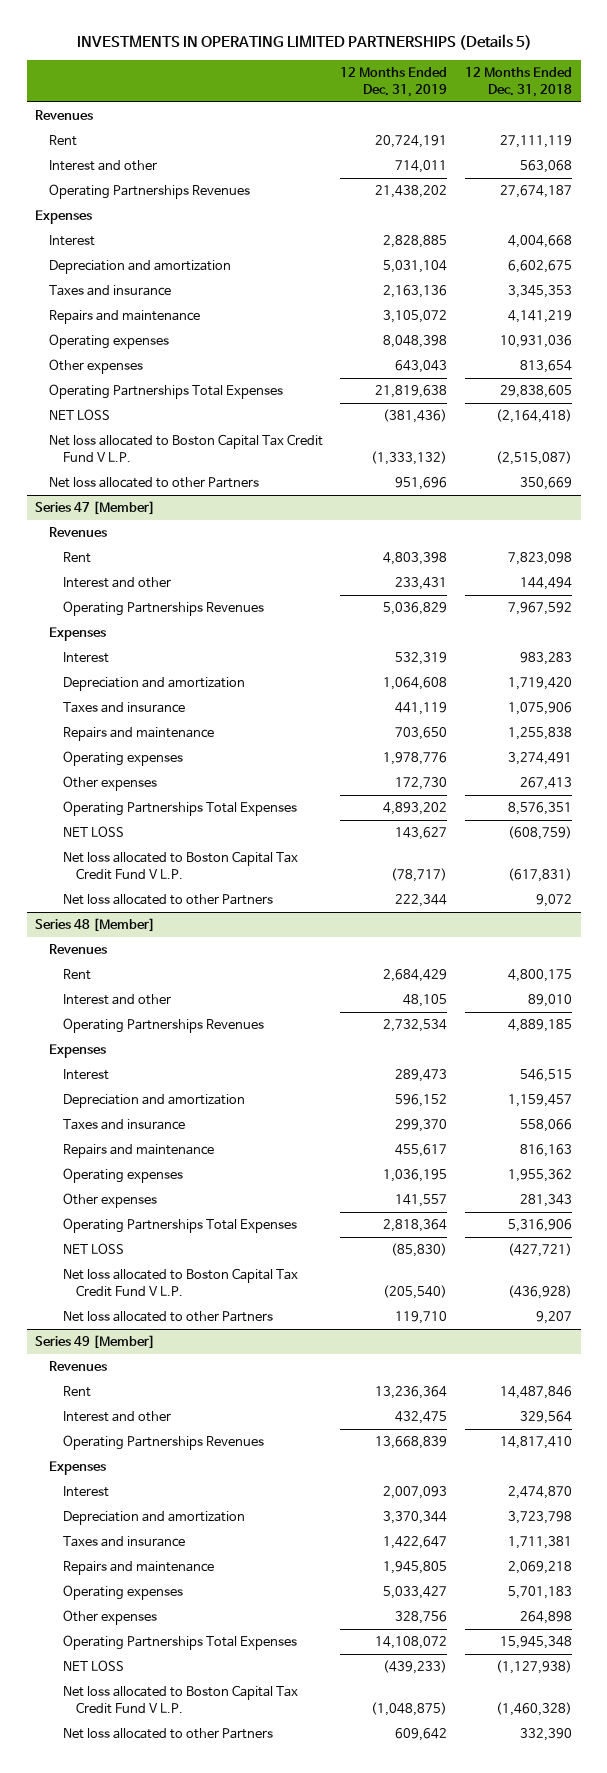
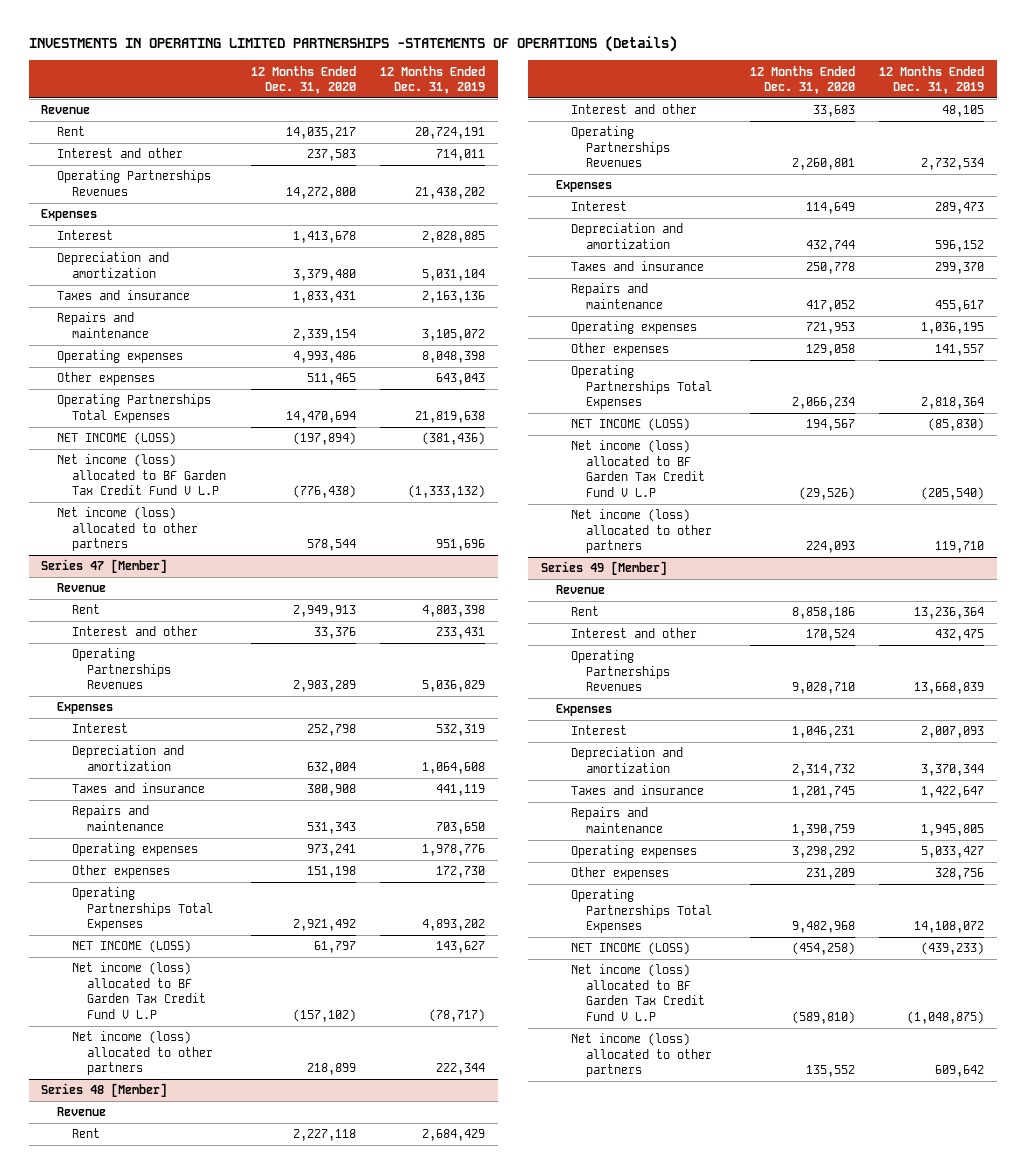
[76,34,532,51] INVESTMENTS IN OPERATING LIMITED PARTNERSHIPS (Details 5) -> [29,36,678,53] INVESTMENTS IN OPERATING LIMITED PARTNERSHIPS -STATEMENTS OF OPERATIONS (Details)
[464,67,572,98] 12 Months Ended Dec. 31, 2018 -> none
none -> [250,65,356,95] 12 Months Ended Dec. 31, 2020
[35,110,94,121] Revenues -> [41,105,91,115] Revenue
[49,409,111,421] NET LOSS -> [56,432,176,446] NET INCOME (LOSS)
[49,434,324,463] Net loss allocated to Boston Capital Tax Credit Fund V L.P. -> [56,454,226,496] Net income (loss) allocated to BF Garden Tax Credit Fund V L.P
[49,477,260,489] Net loss allocated to other Partners -> [56,507,198,552] Net income (loss) allocated to other partners
[49,527,108,538] Revenues -> [56,583,106,593] Revenue
[62,826,124,838] NET LOSS -> [71,940,191,954] NET INCOME (LOSS)
[62,851,298,881] Net loss allocated to Boston Capital Tax Credit Fund V L.P. -> [71,962,207,1019] Net income (loss) allocated to BF Garden Tax Credit Fund V L.P
[62,894,273,906] Net loss allocated to other Partners -> [71,1031,214,1076] Net income (loss) allocated to other partners
[49,944,108,955] Revenues -> [56,1107,106,1117] Revenue
[62,1243,124,1255] NET LOSS -> [570,418,690,432] NET INCOME (LOSS)
[62,1268,298,1298] Net loss allocated to Boston Capital Tax Credit Fund V L.P. -> [570,440,706,497] Net income (loss) allocated to BF Garden Tax Credit Fund V L.P
[62,1311,273,1323] Net loss allocated to other Partners -> [570,509,713,554] Net income (loss) allocated to other partners
[49,1361,108,1372] Revenues -> [555,585,605,595] Revenue
[62,1660,124,1672] NET LOSS -> [570,942,690,956] NET INCOME (LOSS)
[62,1685,298,1715] Net loss allocated to Boston Capital Tax Credit Fund V L.P. -> [570,964,706,1021] Net income (loss) allocated to BF Garden Tax Credit Fund V L.P
[62,1728,273,1740] Net loss allocated to other Partners -> [570,1033,713,1078] Net income (loss) allocated to other partners

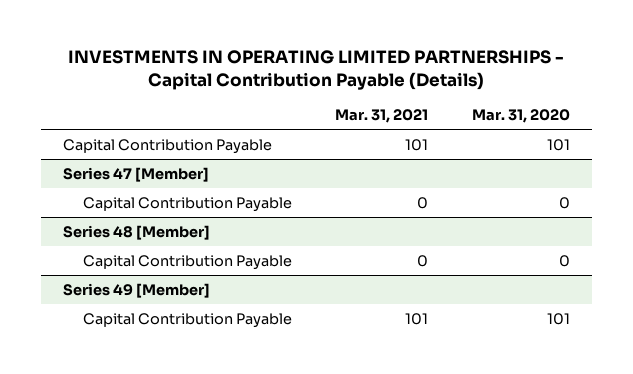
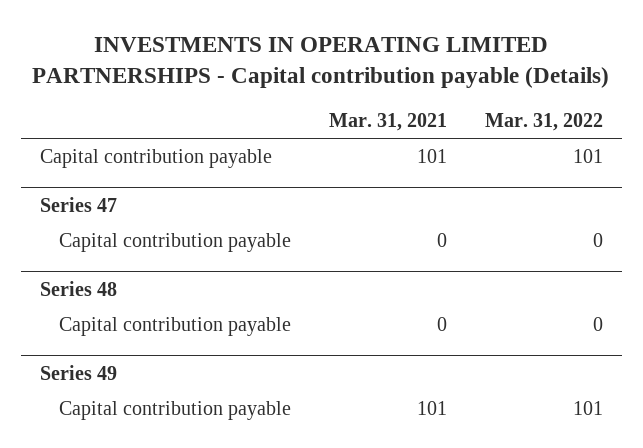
[68,50,565,91] INVESTMENTS IN OPERATING LIMITED PARTNERSHIPS - Capital Contribution Payable (Details) -> [32,36,610,88] INVESTMENTS IN OPERATING LIMITED PARTNERSHIPS - Capital contribution payable (Details)
[472,109,571,124] Mar. 31, 2020 -> none
none -> [484,112,603,131] Mar. 31, 2022
[62,138,272,154] Capital Contribution Payable -> [39,149,272,169] Capital contribution payable
[62,166,209,182] Series 47 [Member] -> [39,196,117,212] Series 47
[82,196,292,212] Capital Contribution Payable -> [58,233,291,253] Capital contribution payable
[62,224,210,240] Series 48 [Member] -> [39,280,117,296] Series 48
[82,254,292,270] Capital Contribution Payable -> [58,317,291,337] Capital contribution payable
[62,282,210,298] Series 49 [Member] -> [39,364,117,380] Series 49
[82,312,292,328] Capital Contribution Payable -> [58,401,291,421] Capital contribution payable

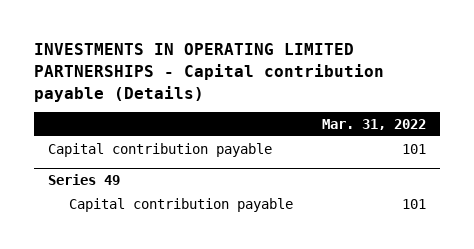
[328,112,447,131] Mar. 31, 2021 -> none
[39,196,117,212] Series 47 -> none
[58,233,291,253] Capital contribution payable -> none
[39,280,117,296] Series 48 -> none
[58,317,291,337] Capital contribution payable -> none

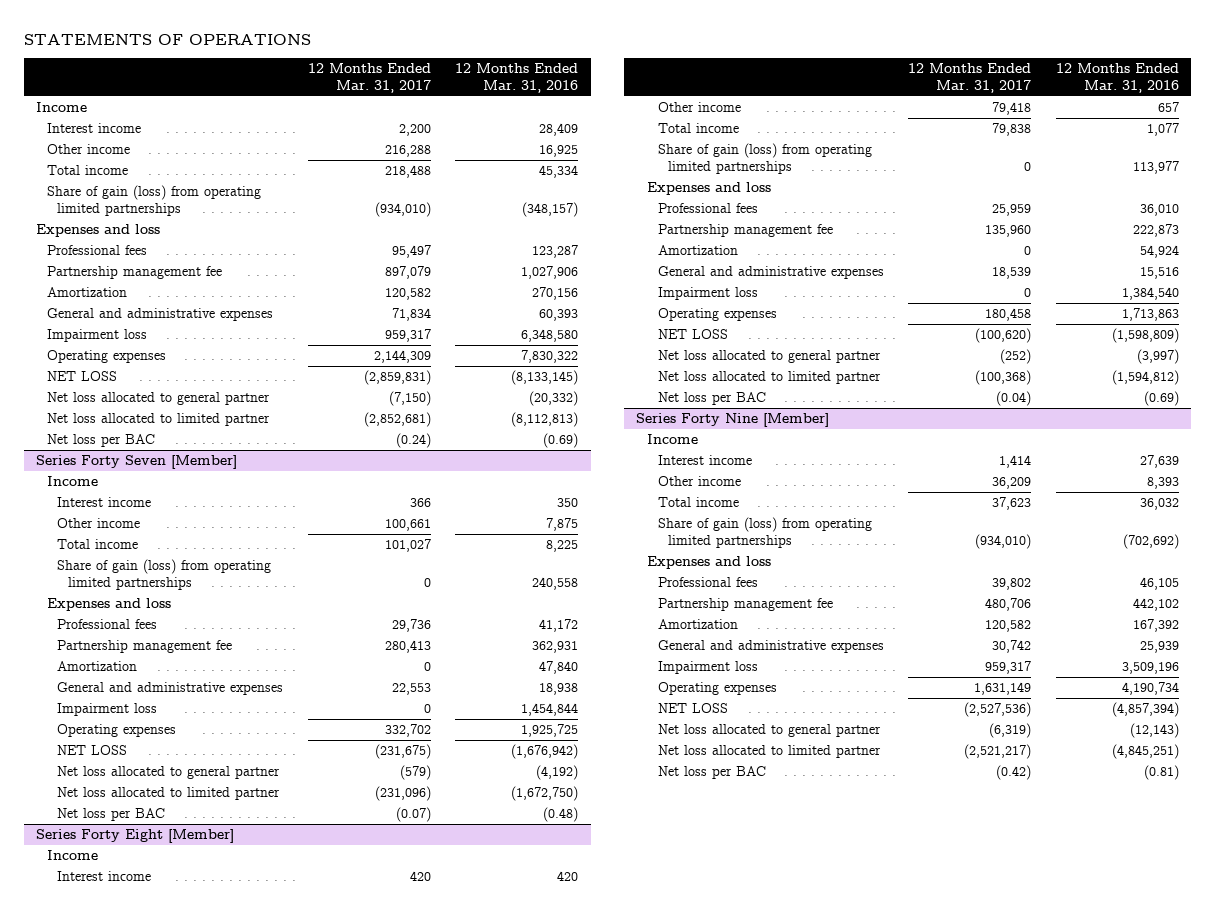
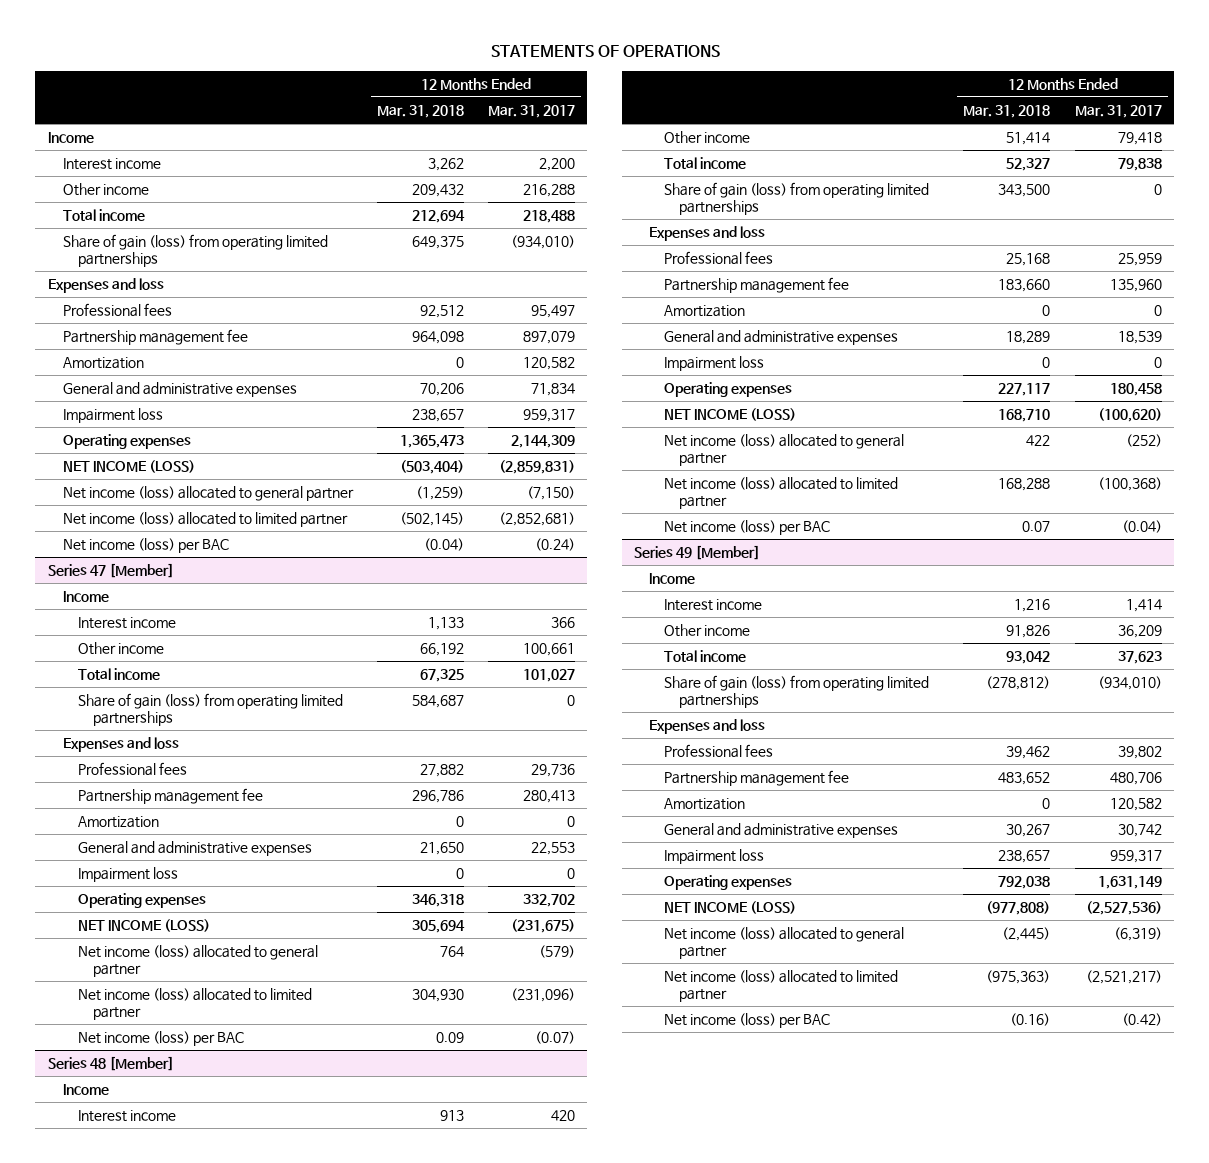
[455,63,579,94] 12 Months Ended Mar. 31, 2016 -> none
none -> [376,104,464,118] Mar. 31, 2018
[46,371,117,382] NET LOSS -> [62,460,195,474] NET INCOME (LOSS)
[46,392,270,406] Net loss allocated to general partner -> [62,486,354,502] Net income (loss) allocated to general partner
[46,413,270,427] Net loss allocated to limited partner -> [62,512,348,528] Net income (loss) allocated to limited partner
[46,434,155,448] Net loss per BAC -> [62,538,229,554] Net income (loss) per BAC
[36,455,238,470] Series Forty Seven [Member] -> [47,563,174,579] Series 47 [Member]
[57,745,128,756] NET LOSS -> [77,919,210,933] NET INCOME (LOSS)
[57,766,281,780] Net loss allocated to general partner -> [77,945,318,978] Net income (loss) allocated to general partner
[57,787,281,801] Net loss allocated to limited partner -> [77,988,312,1021] Net income (loss) allocated to limited partner
[57,808,166,822] Net loss per BAC -> [77,1031,244,1047] Net income (loss) per BAC
[36,829,235,844] Series Forty Eight [Member] -> [47,1056,174,1072] Series 48 [Member]
[657,329,728,340] NET LOSS -> [664,408,797,422] NET INCOME (LOSS)
[657,350,881,364] Net loss allocated to general partner -> [664,434,905,467] Net income (loss) allocated to general partner
[657,371,881,385] Net loss allocated to limited partner -> [664,477,899,510] Net income (loss) allocated to limited partner
[657,392,766,406] Net loss per BAC -> [664,520,831,536] Net income (loss) per BAC
[636,413,830,428] Series Forty Nine [Member] -> [634,545,761,561] Series 49 [Member]
[657,703,728,714] NET LOSS -> [664,901,797,915] NET INCOME (LOSS)
[657,724,881,738] Net loss allocated to general partner -> [664,927,905,960] Net income (loss) allocated to general partner
[657,745,881,759] Net loss allocated to limited partner -> [664,970,899,1003] Net income (loss) allocated to limited partner
[657,766,766,780] Net loss per BAC -> [664,1013,831,1029] Net income (loss) per BAC

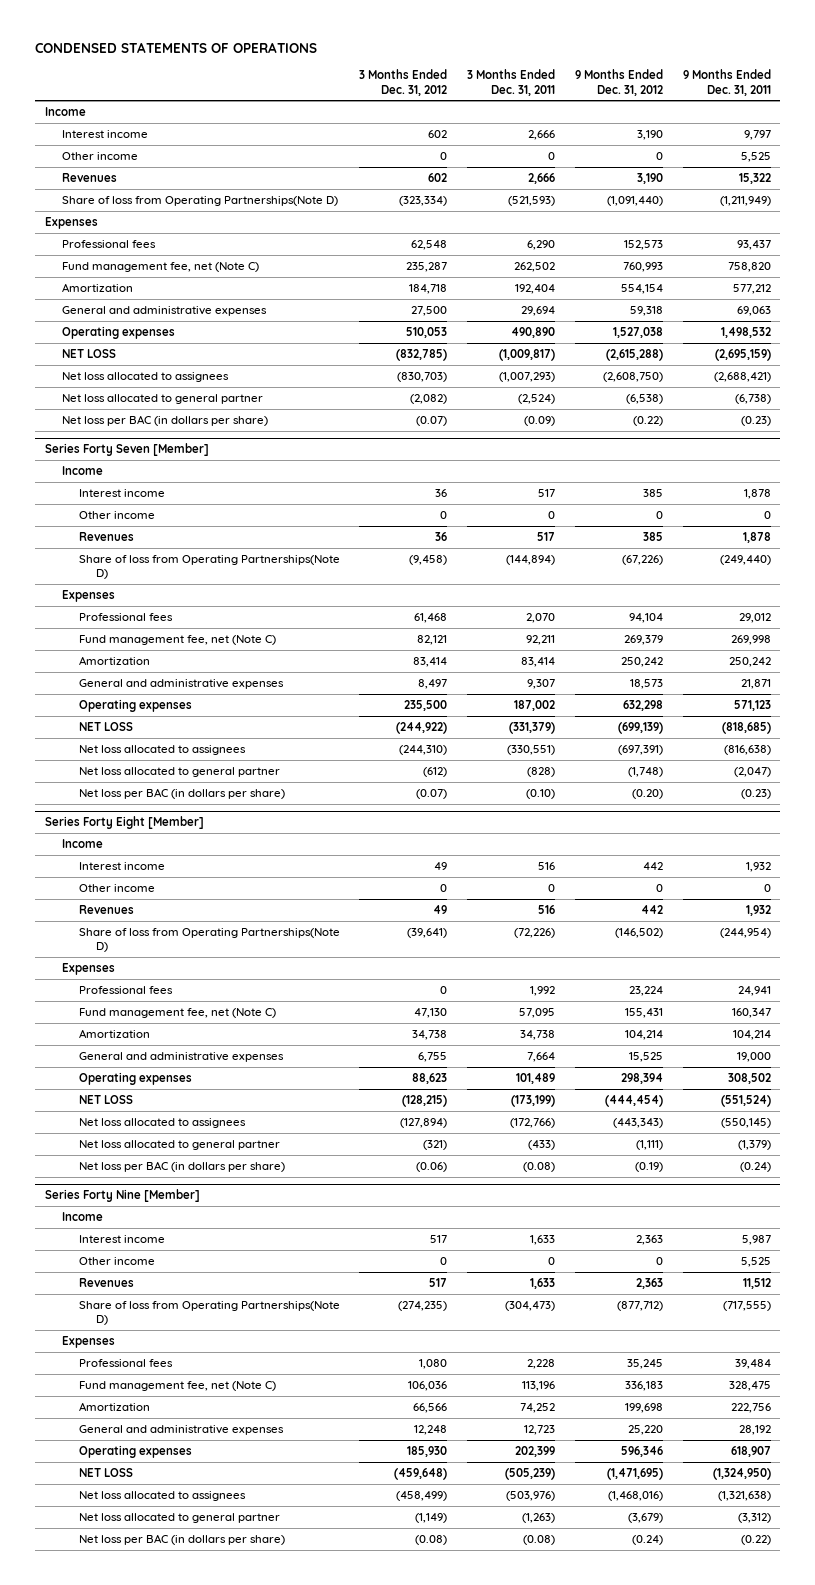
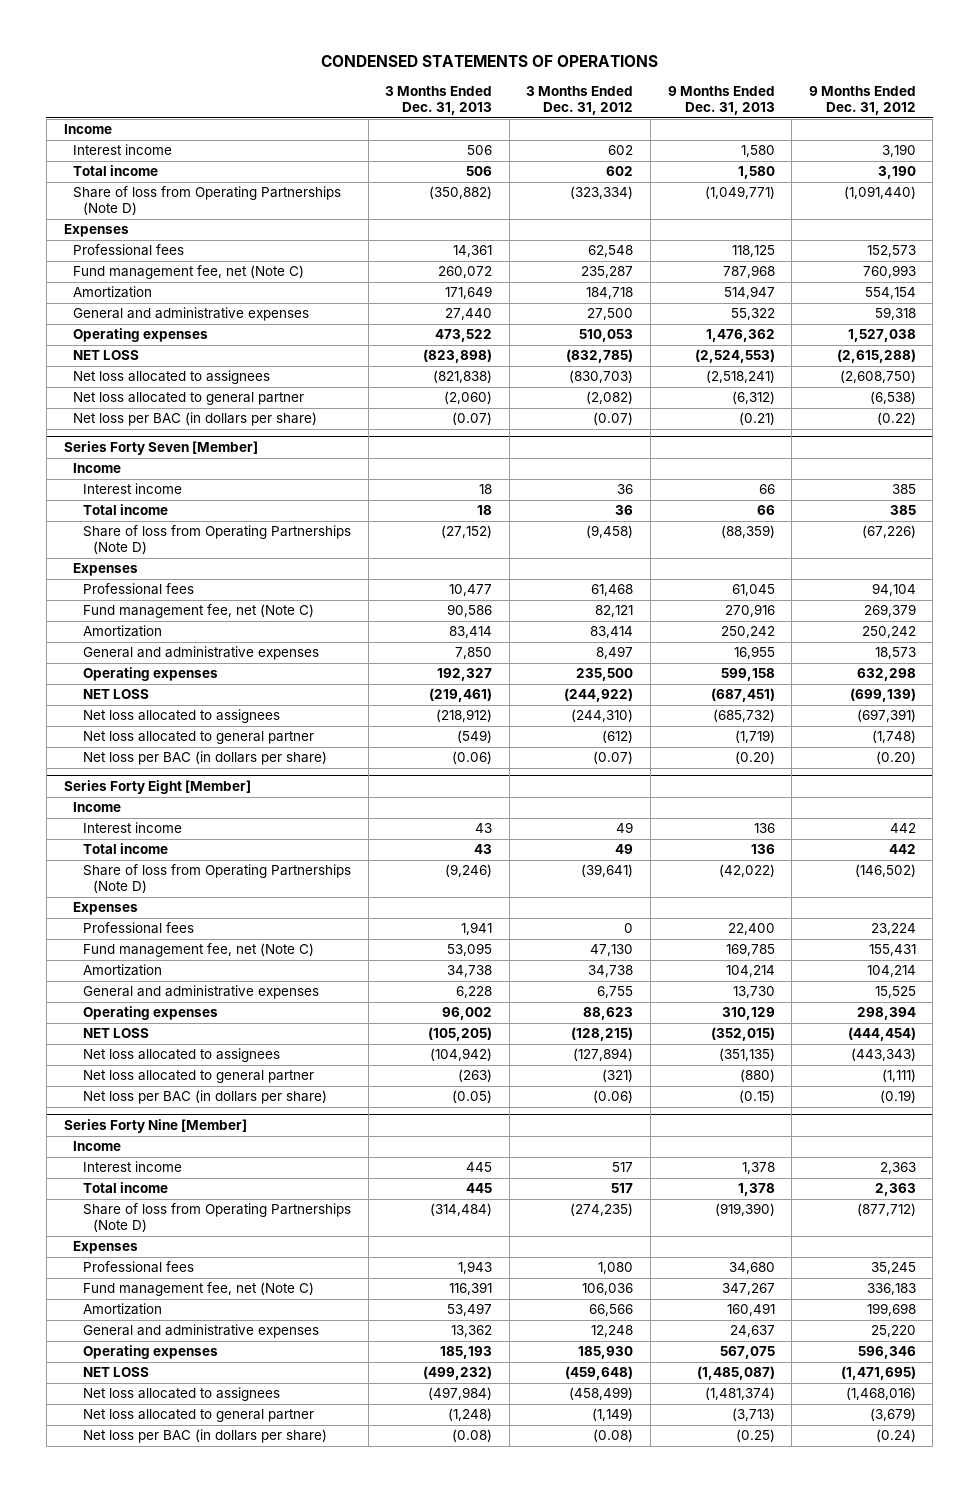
[467,69,556,96] 3 Months Ended Dec. 31, 2011 -> none
[682,69,771,96] 9 Months Ended Dec. 31, 2011 -> none
none -> [385,86,493,116] 3 Months Ended Dec. 31, 2013
none -> [667,86,775,116] 9 Months Ended Dec. 31, 2013
[61,151,138,160] Other income -> none
[61,172,117,182] Revenues -> [73,165,159,177] Total income
[61,195,338,206] Share of loss from Operating Partnerships(Note D) -> [73,186,342,216] Share of loss from Operating Partnerships (Note D)
[78,510,155,519] Other income -> none
[78,531,134,541] Revenues -> [83,504,169,516] Total income
[78,554,340,580] Share of loss from Operating Partnerships(Note D) -> [83,525,352,555] Share of loss from Operating Partnerships (Note D)
[78,883,155,892] Other income -> none
[78,904,134,914] Revenues -> [83,843,169,855] Total income
[78,927,340,953] Share of loss from Operating Partnerships(Note D) -> [83,864,352,894] Share of loss from Operating Partnerships (Note D)
[78,1256,155,1265] Other income -> none
[78,1277,134,1287] Revenues -> [83,1182,169,1194] Total income
[78,1300,340,1326] Share of loss from Operating Partnerships(Note D) -> [83,1203,352,1233] Share of loss from Operating Partnerships (Note D)

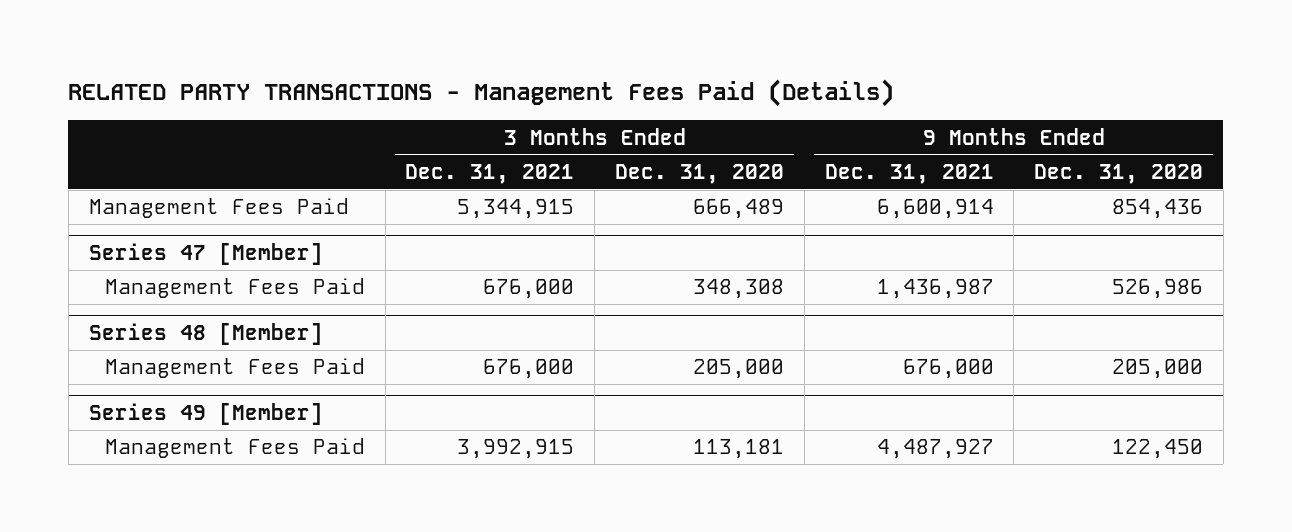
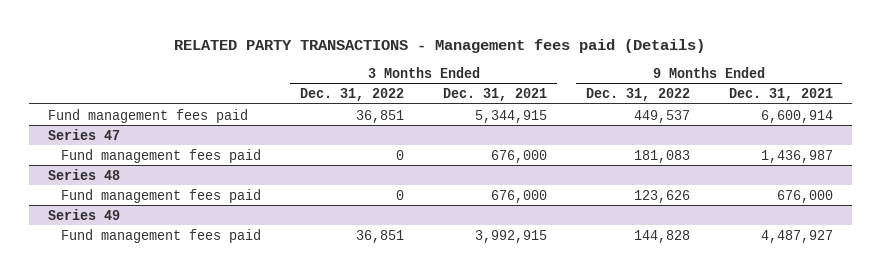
[68,79,895,108] RELATED PARTY TRANSACTIONS - Management Fees Paid (Details) -> [174,38,706,53] RELATED PARTY TRANSACTIONS - Management fees paid (Details)
[614,163,784,184] Dec. 31, 2020 -> none
[1034,163,1204,184] Dec. 31, 2020 -> none
none -> [300,88,405,102] Dec. 31, 2022
none -> [585,88,690,102] Dec. 31, 2022
[88,198,349,219] Management Fees Paid -> [48,108,249,123] Fund management fees paid
[88,242,323,265] Series 47 [Member] -> [48,128,121,140] Series 47
[104,278,365,299] Management Fees Paid -> [61,148,262,163] Fund management fees paid
[88,322,323,345] Series 48 [Member] -> [48,168,121,180] Series 48
[104,358,365,379] Management Fees Paid -> [61,188,262,203] Fund management fees paid
[88,402,323,425] Series 49 [Member] -> [48,208,121,220] Series 49
[104,438,365,459] Management Fees Paid -> [61,228,262,243] Fund management fees paid

